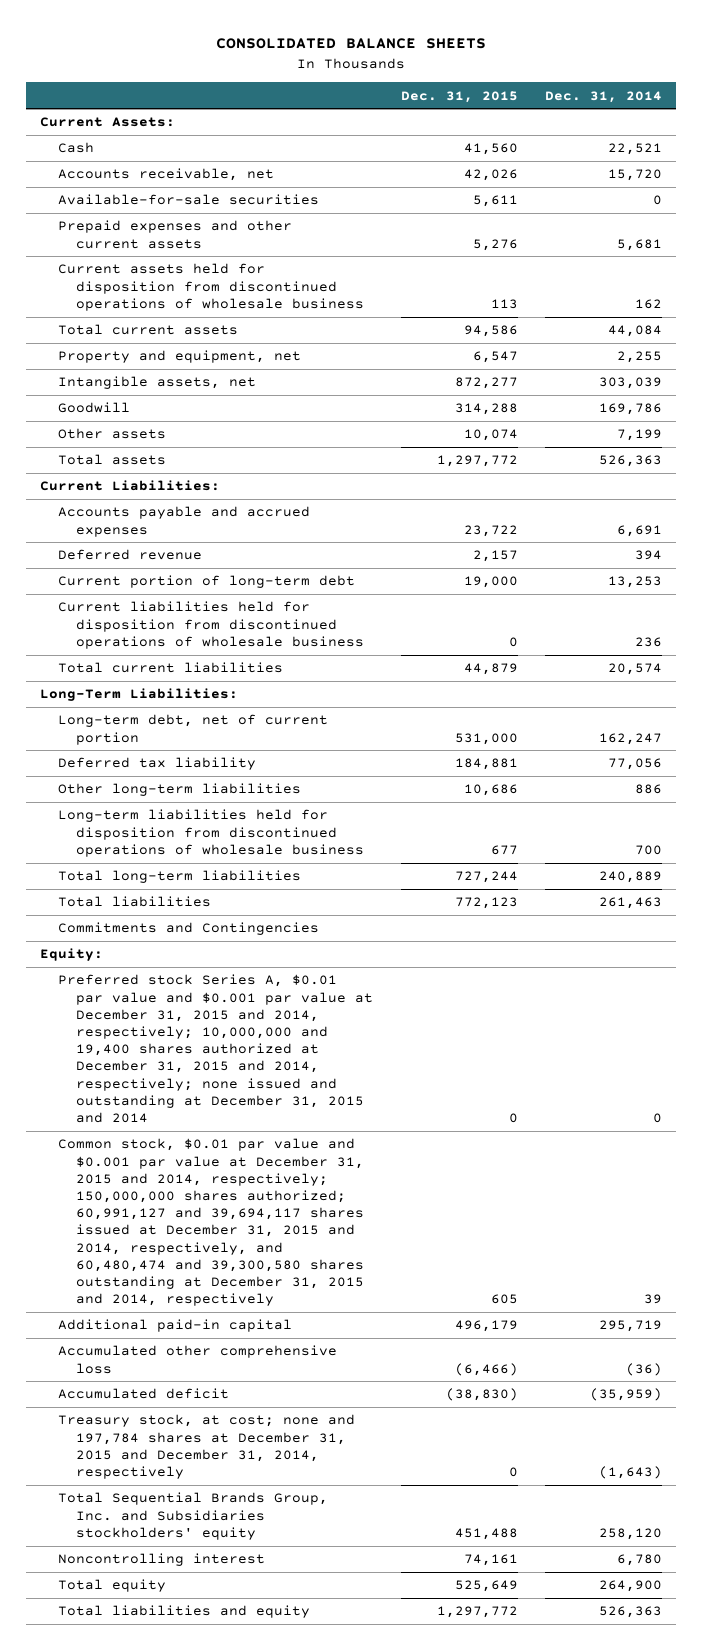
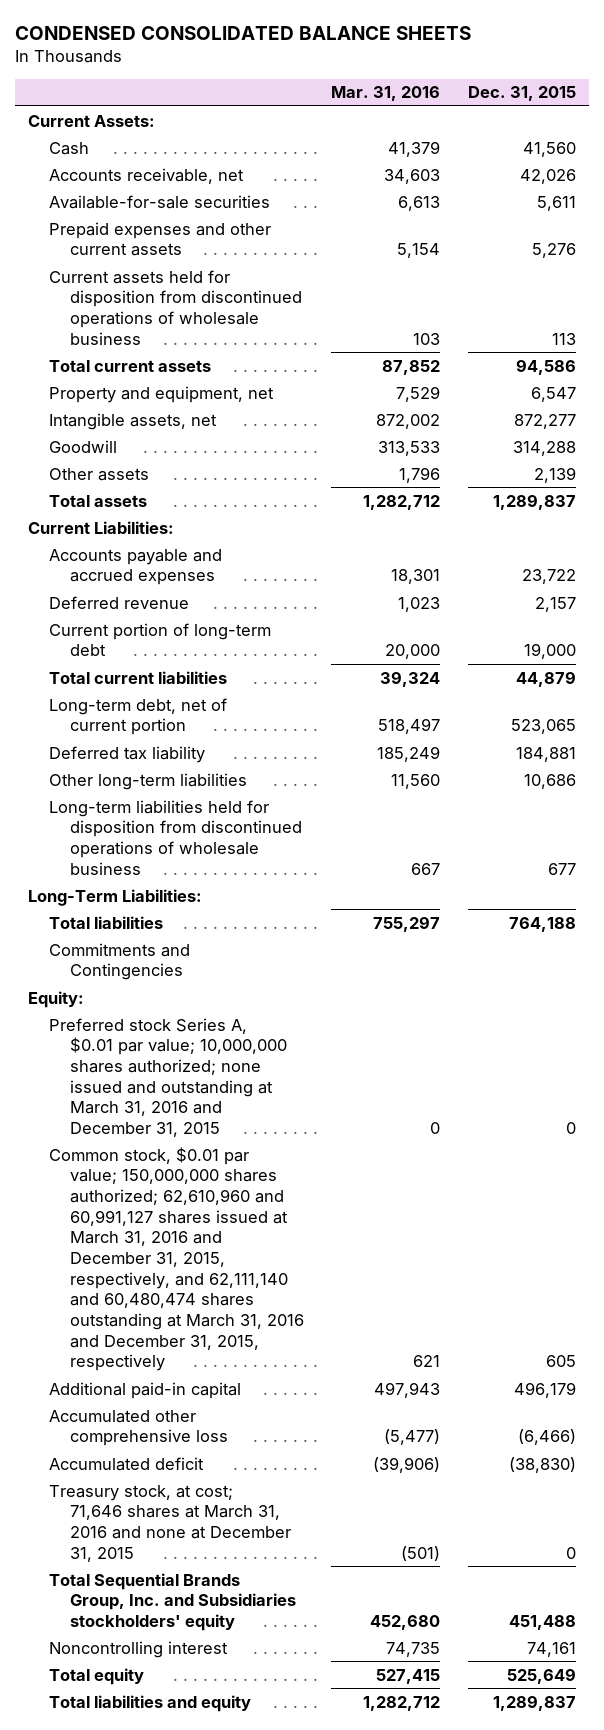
[215,38,486,50] CONSOLIDATED BALANCE SHEETS -> [14,26,471,41] CONDENSED CONSOLIDATED BALANCE SHEETS
[545,90,663,103] Dec. 31, 2014 -> none
none -> [331,86,441,102] Mar. 31, 2016
[463,429,518,442] 10,074 -> [533,466,576,483] 2,139
[436,455,518,468] 1,297,772 -> [492,493,576,510] 1,289,837
[57,601,364,649] Current liabilities held for disposition from discontinued operations of wholesale business -> none
[454,732,518,745] 531,000 -> [510,719,576,735] 523,065
[57,870,301,884] Total long-term liabilities -> none
[39,688,238,702] Long-Term Liabilities: -> [28,888,203,906] Long-Term Liabilities:
[454,897,518,910] 772,123 -> [508,916,576,932] 764,188
[57,974,373,1124] Preferred stock Series A, $0.01 par value and $0.001 par value at December 31, 2015 and 2014, respectively; 10,000,000 and 19,400 shares authorized at December 31, 2015 and 2014, respectively; none issued and outstanding at December 31, 2015 and 2014 -> [49,1017,288,1137] Preferred stock Series A, $0.01 par value; 10,000,000 shares authorized; none issued and outstanding at March 31, 2016 and December 31, 2015
[57,1138,364,1307] Common stock, $0.01 par value and $0.001 par value at December 31, 2015 and 2014, respectively; 150,000,000 shares authorized; 60,991,127 and 39,694,117 shares issued at December 31, 2015 and 2014, respectively, and 60,480,474 and 39,300,580 shares outstanding at December 31, 2015 and 2014, respectively -> [49,1146,305,1372] Common stock, $0.01 par value; 150,000,000 shares authorized; 62,610,960 and 60,991,127 shares issued at March 31, 2016 and December 31, 2015, respectively, and 62,111,140 and 60,480,474 shares outstanding at March 31, 2016 and December 31, 2015, respectively
[57,1414,355,1480] Treasury stock, at cost; none and 197,784 shares at December 31, 2015 and December 31, 2014, respectively -> [49,1484,292,1562] Treasury stock, at cost; 71,646 shares at March 31, 2016 and none at December 31, 2015
[436,1606,518,1619] 1,297,772 -> [492,1694,576,1711] 1,289,837

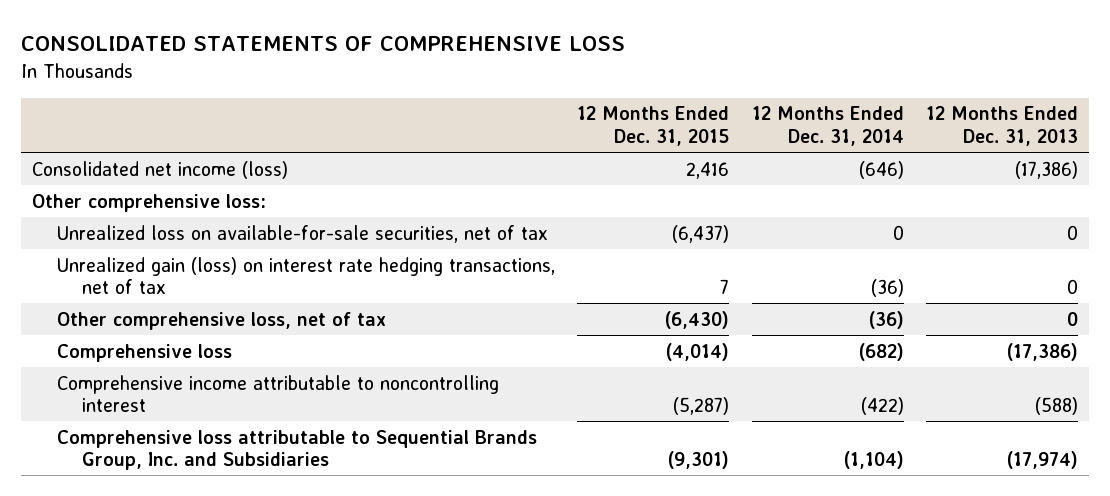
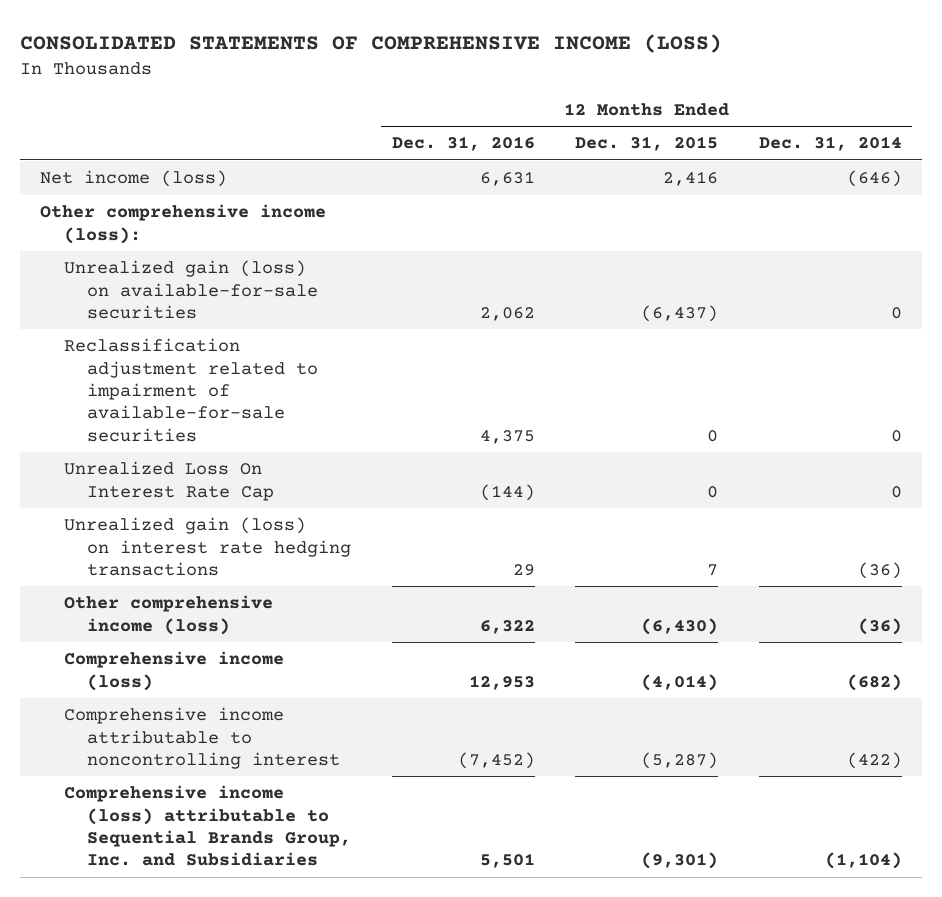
[20,36,625,52] CONSOLIDATED STATEMENTS OF COMPREHENSIVE LOSS -> [20,33,723,53] CONSOLIDATED STATEMENTS OF COMPREHENSIVE INCOME (LOSS)
[926,106,1079,146] 12 Months Ended Dec. 31, 2013 -> none
none -> [391,136,535,152] Dec. 31, 2016
[32,160,289,179] Consolidated net income (loss) -> [40,170,228,188] Net income (loss)
[32,193,267,212] Other comprehensive loss: -> [40,204,327,244] Other comprehensive income (loss):
[57,224,549,243] Unrealized loss on available-for-sale securities, net of tax -> [63,260,318,319] Unrealized gain (loss) on available-for-sale securities
none -> [63,338,318,442] Reclassification adjustment related to impairment of available-for-sale securities
none -> [63,461,274,501] Unrealized Loss On Interest Rate Cap
[57,256,556,295] Unrealized gain (loss) on interest rate hedging transactions, net of tax -> [63,517,351,576] Unrealized gain (loss) on interest rate hedging transactions
[57,311,387,330] Other comprehensive loss, net of tax -> [63,595,273,635] Other comprehensive income (loss)
[57,343,233,362] Comprehensive loss -> [63,651,284,691] Comprehensive income (loss)
[57,429,538,471] Comprehensive loss attributable to Sequential Brands Group, Inc. and Subsidiaries -> [63,785,351,867] Comprehensive income (loss) attributable to Sequential Brands Group, Inc. and Subsidiaries

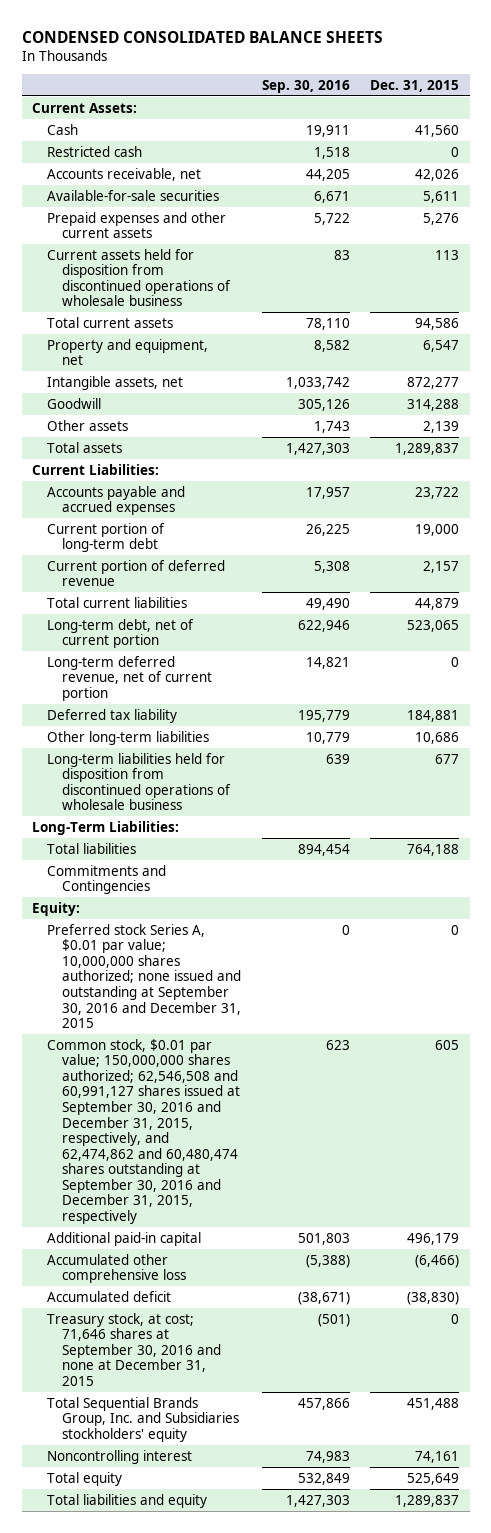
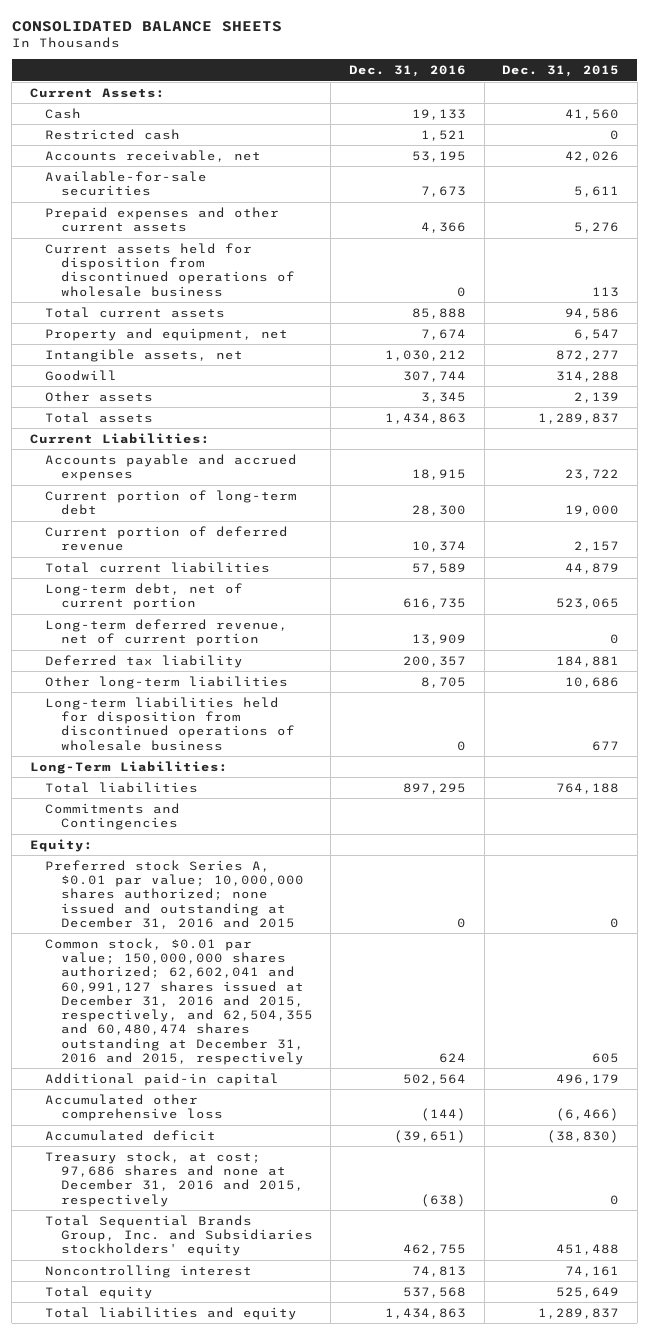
[21,30,383,43] CONDENSED CONSOLIDATED BALANCE SHEETS -> [11,20,282,32] CONSOLIDATED BALANCE SHEETS
[261,79,350,93] Sep. 30, 2016 -> none
none -> [349,65,467,78] Dec. 31, 2016
[46,923,241,1029] Preferred stock Series A, $0.01 par value; 10,000,000 shares authorized; none issued and outstanding at September 30, 2016 and December 31, 2015 -> [45,859,304,929] Preferred stock Series A, $0.01 par value; 10,000,000 shares authorized; none issued and outstanding at December 31, 2016 and 2015
[46,1038,240,1225] Common stock, $0.01 par value; 150,000,000 shares authorized; 62,546,508 and 60,991,127 shares issued at September 30, 2016 and December 31, 2015, respectively, and 62,474,862 and 60,480,474 shares outstanding at September 30, 2016 and December 31, 2015, respectively -> [45,937,313,1065] Common stock, $0.01 par value; 150,000,000 shares authorized; 62,602,041 and 60,991,127 shares issued at December 31, 2016 and 2015, respectively, and 62,504,355 and 60,480,474 shares outstanding at December 31, 2016 and 2015, respectively
[46,1312,221,1387] Treasury stock, at cost; 71,646 shares at September 30, 2016 and none at December 31, 2015 -> [45,1150,304,1207] Treasury stock, at cost; 97,686 shares and none at December 31, 2016 and 2015, respectively

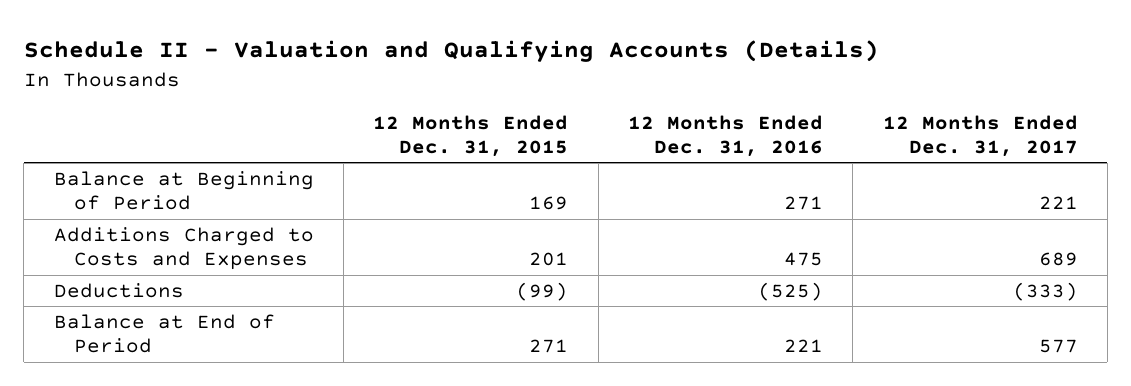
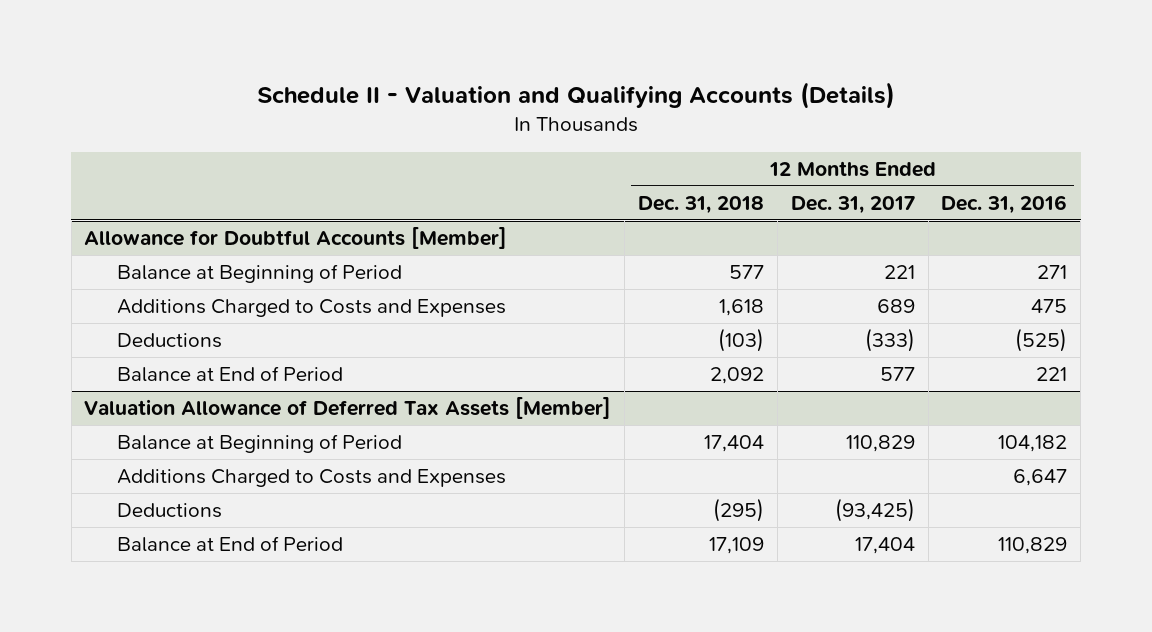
[373,114,569,158] 12 Months Ended Dec. 31, 2015 -> none
none -> [638,195,765,214] Dec. 31, 2018
none -> [84,227,508,250] Allowance for Doubtful Accounts [Member]
none -> [84,397,612,420] Valuation Allowance of Deferred Tax Assets [Member]
none -> [116,434,402,454] Balance at Beginning of Period
none -> [116,469,506,488] Additions Charged to Costs and Expenses
none -> [116,503,222,519] Deductions
none -> [116,536,343,553] Balance at End of Period

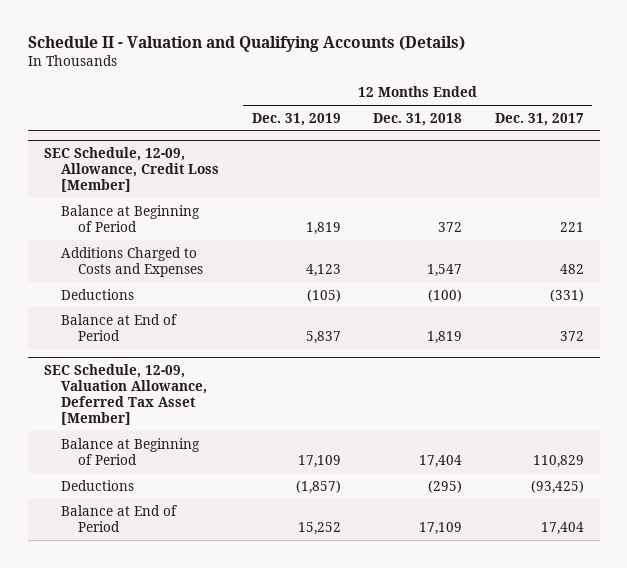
[941,194,1068,214] Dec. 31, 2016 -> none
none -> [251,112,341,126] Dec. 31, 2019
[84,227,508,250] Allowance for Doubtful Accounts [Member] -> none
none -> [43,146,219,193] SEC Schedule, 12-09, Allowance, Credit Loss [Member]
[729,265,765,280] 577 -> [438,221,463,232] 372
[719,299,765,317] 1,618 -> [427,263,463,277] 1,547
[876,299,915,314] 689 -> [559,263,584,274] 482
[718,328,765,353] (103) -> [428,288,463,302] (100)
[864,328,915,353] (333) -> [549,288,584,302] (331)
[710,367,765,385] 2,092 -> [427,330,463,344] 1,819
[879,367,915,382] 577 -> [559,330,584,341] 372
[84,397,612,420] Valuation Allowance of Deferred Tax Assets [Member] -> [43,363,207,426] SEC Schedule, 12-09, Valuation Allowance, Deferred Tax Asset [Member]
[116,469,506,488] Additions Charged to Costs and Expenses -> none

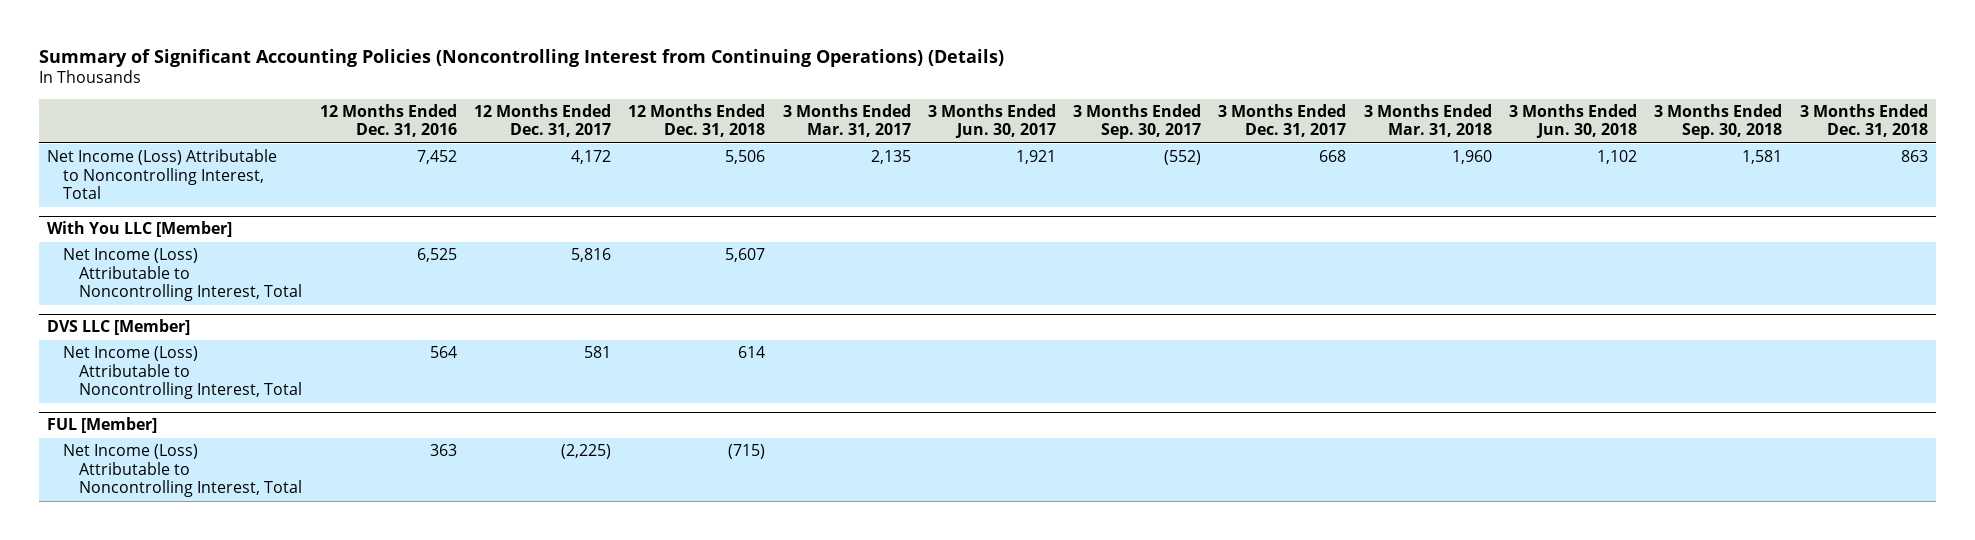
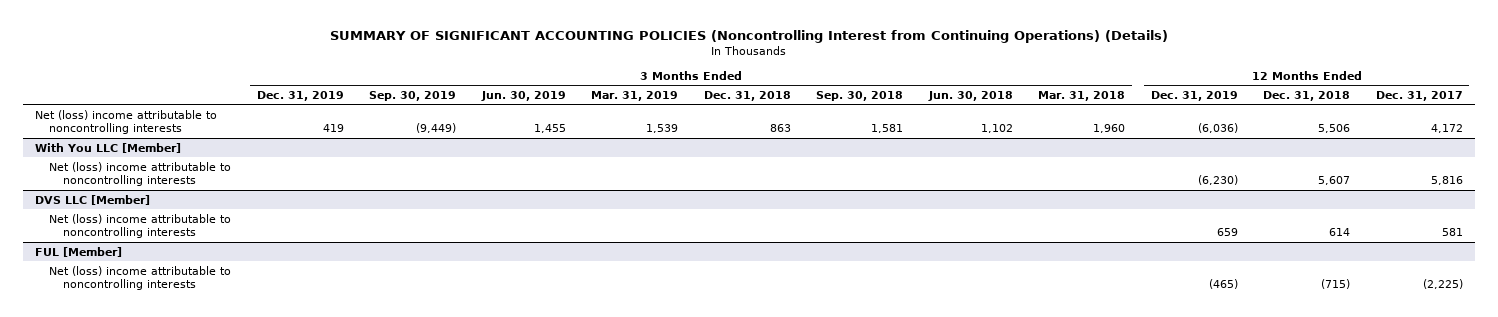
[38,48,1004,67] Summary of Significant Accounting Policies (Noncontrolling Interest from Continuing Operations) (Details) -> [330,29,1169,43] SUMMARY OF SIGNIFICANT ACCOUNTING POLICIES (Noncontrolling Interest from Continuing Operations) (Details)
[319,103,457,138] 12 Months Ended Dec. 31, 2016 -> none
[782,103,911,138] 3 Months Ended Mar. 31, 2017 -> none
[927,103,1056,139] 3 Months Ended Jun. 30, 2017 -> none
[1073,103,1202,140] 3 Months Ended Sep. 30, 2017 -> none
[1218,103,1347,138] 3 Months Ended Dec. 31, 2017 -> none
none -> [256,90,344,101] Dec. 31, 2019
none -> [369,90,457,101] Sep. 30, 2019
none -> [480,90,566,101] Jun. 30, 2019
none -> [591,90,679,101] Mar. 31, 2019
none -> [1150,90,1238,101] Dec. 31, 2019
[47,149,278,200] Net Income (Loss) Attributable to Noncontrolling Interest, Total -> [35,109,218,135] Net (loss) income attributable to noncontrolling interests
[63,248,303,302] Net Income (Loss) Attributable to Noncontrolling Interest, Total -> [49,161,232,187] Net (loss) income attributable to noncontrolling interests
[63,346,303,400] Net Income (Loss) Attributable to Noncontrolling Interest, Total -> [49,213,232,239] Net (loss) income attributable to noncontrolling interests
[63,444,303,498] Net Income (Loss) Attributable to Noncontrolling Interest, Total -> [49,265,232,291] Net (loss) income attributable to noncontrolling interests

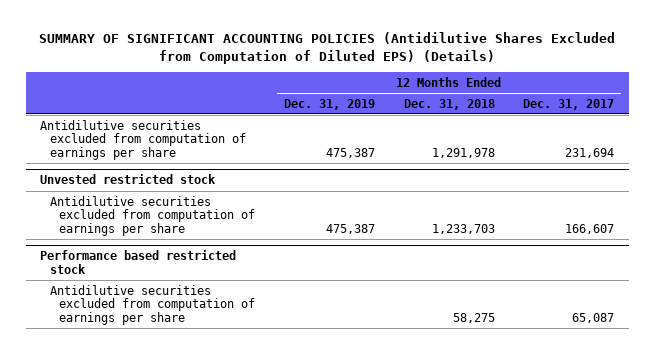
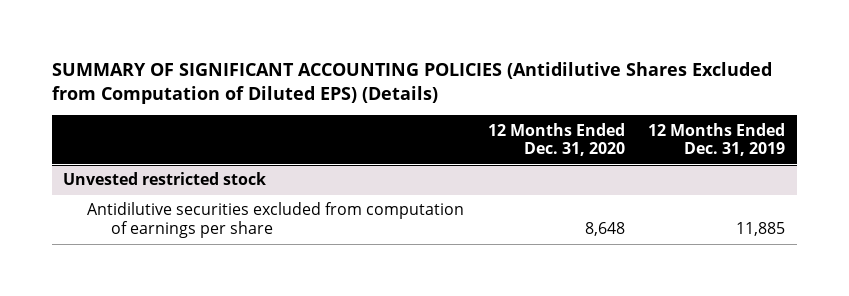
[403,98,495,110] Dec. 31, 2018 -> none
[523,98,615,110] Dec. 31, 2017 -> none
none -> [487,122,625,157] 12 Months Ended Dec. 31, 2020
[40,119,246,160] Antidilutive securities excluded from computation of earnings per share -> none
[40,250,237,275] Performance based restricted stock -> none
[49,284,256,325] Antidilutive securities excluded from computation of earnings per share -> none
[325,223,375,234] 475,387 -> [736,222,786,237] 11,885

